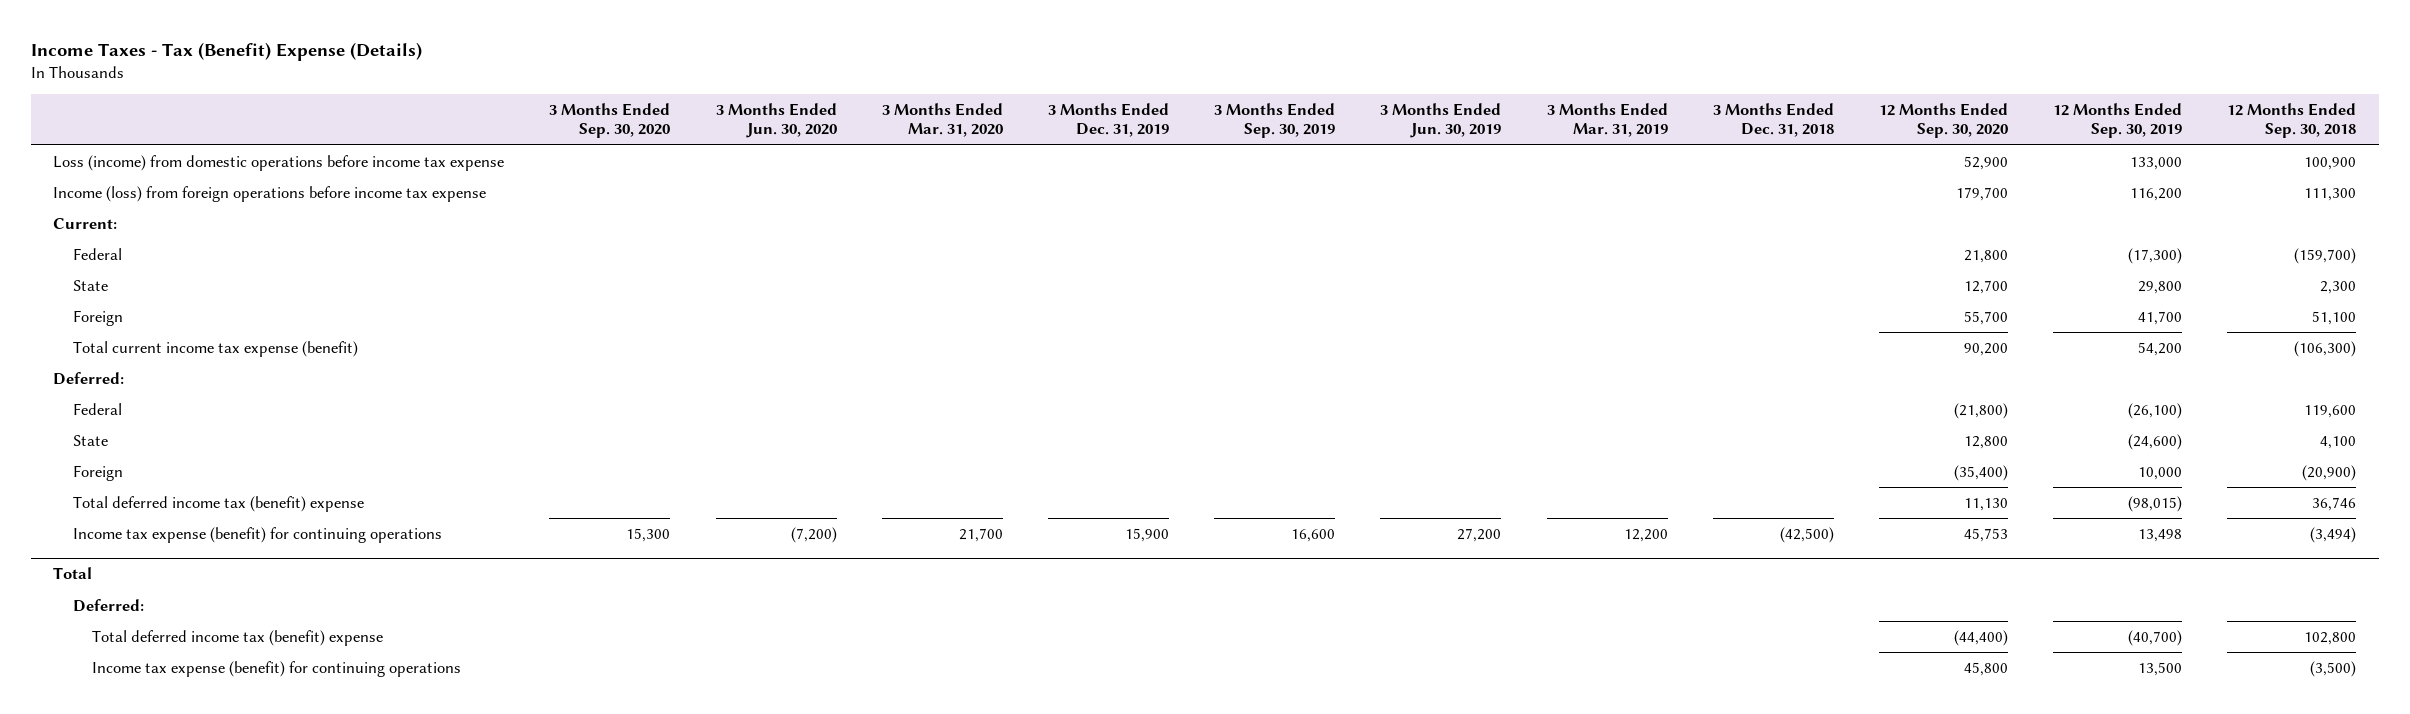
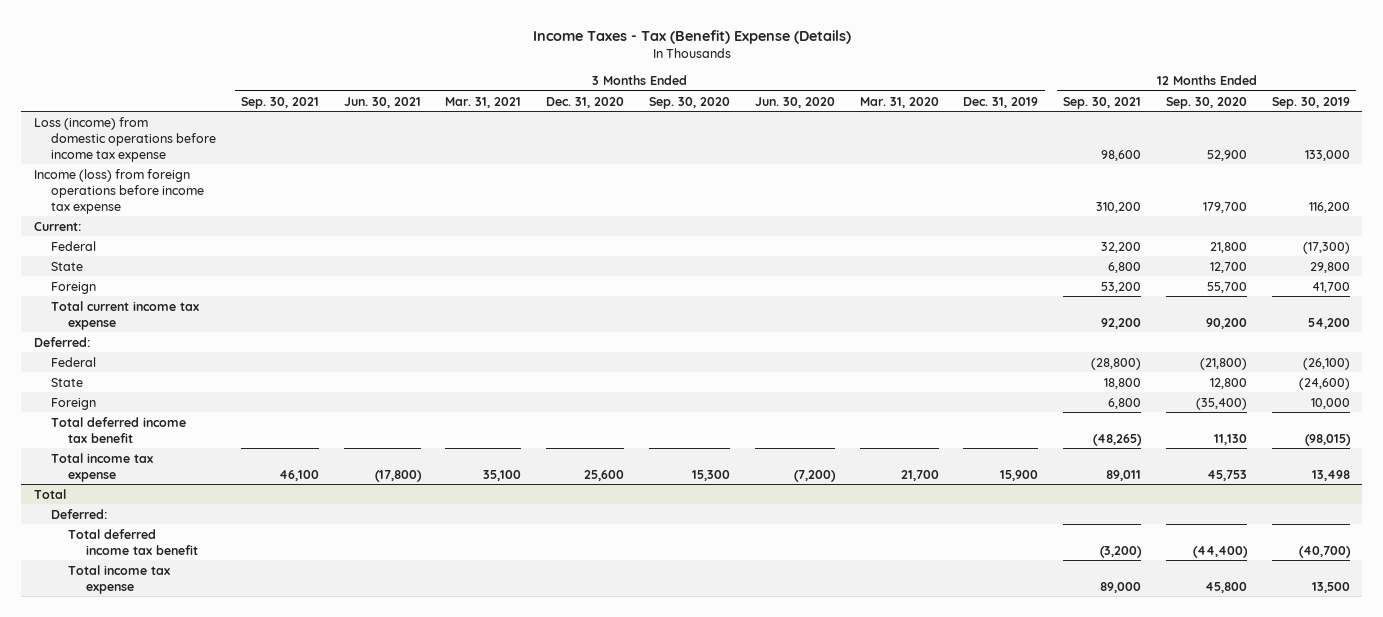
[1214,103,1336,139] 3 Months Ended Sep. 30, 2019 -> none
[1380,103,1502,139] 3 Months Ended Jun. 30, 2019 -> none
[1546,103,1668,138] 3 Months Ended Mar. 31, 2019 -> none
[1712,103,1834,138] 3 Months Ended Dec. 31, 2018 -> none
[2227,103,2357,139] 12 Months Ended Sep. 30, 2018 -> none
none -> [240,96,319,109] Sep. 30, 2021
none -> [343,96,421,108] Jun. 30, 2021
none -> [445,96,522,108] Mar. 31, 2021
none -> [546,96,625,108] Dec. 31, 2020
none -> [1063,96,1142,109] Sep. 30, 2021
[72,341,358,358] Total current income tax expense (benefit) -> [50,300,199,330] Total current income tax expense
[72,496,364,513] Total deferred income tax (benefit) expense -> [50,416,186,443] Total deferred income tax benefit
[72,527,442,544] Income tax expense (benefit) for continuing operations -> [50,452,153,482] Total income tax expense
[91,630,383,647] Total deferred income tax (benefit) expense -> [68,528,198,555] Total deferred income tax benefit
[91,661,461,678] Income tax expense (benefit) for continuing operations -> [68,564,171,594] Total income tax expense

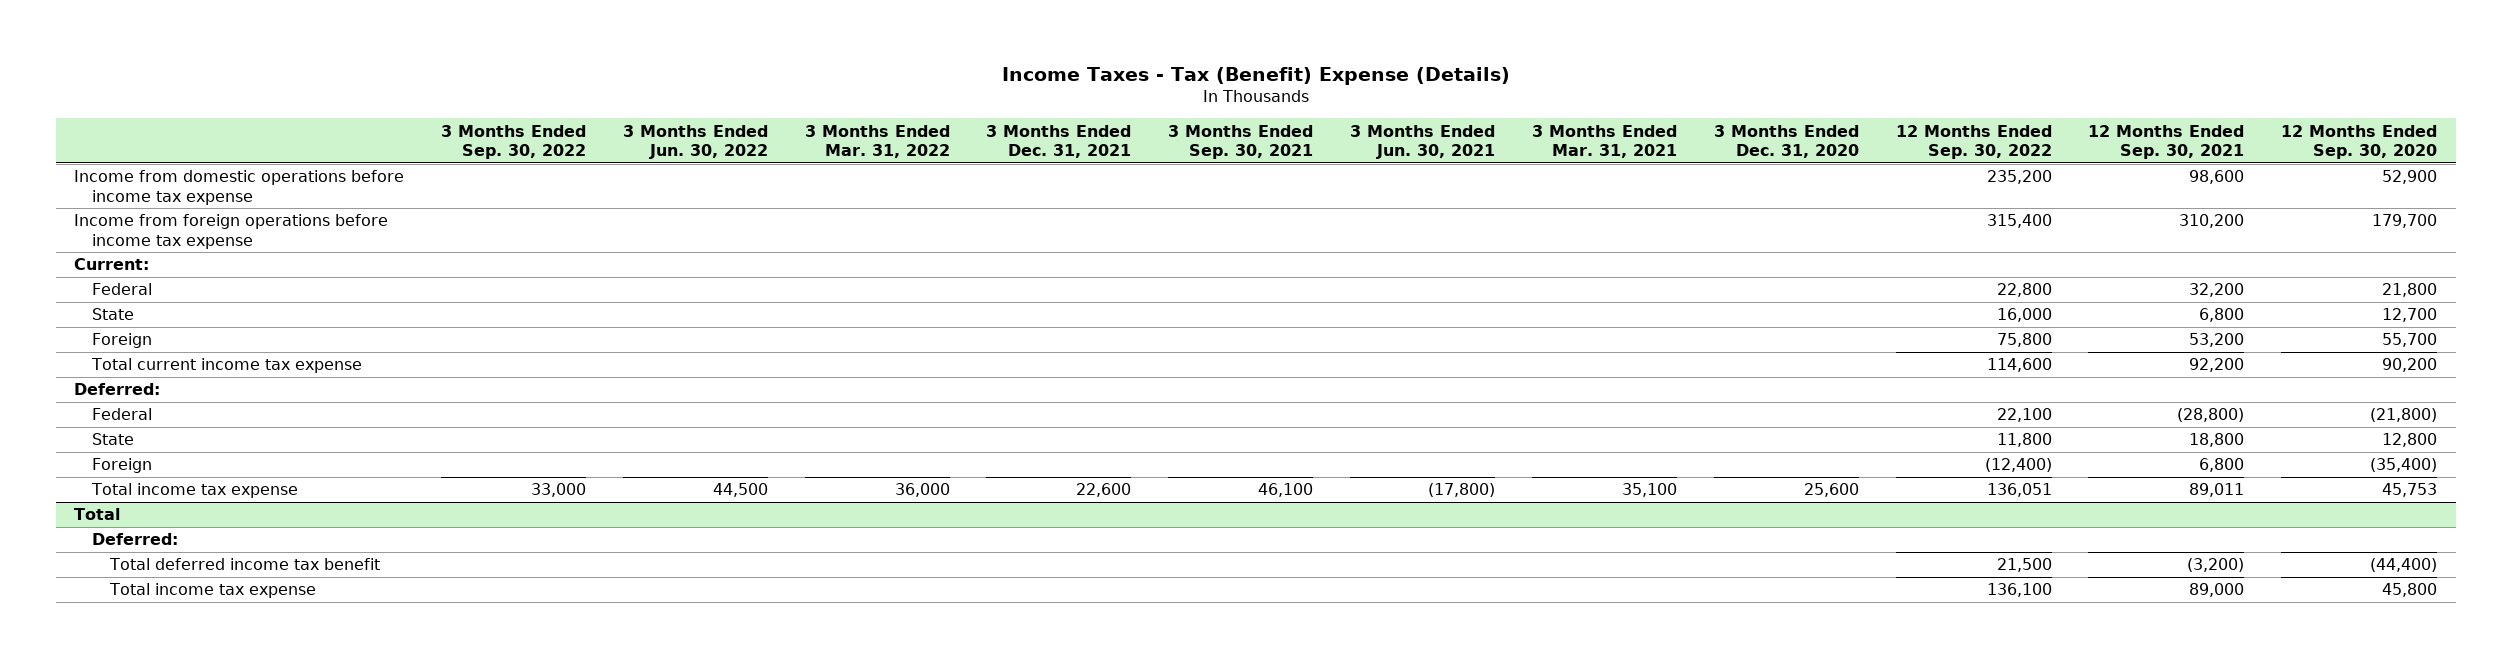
[649,96,731,109] Sep. 30, 2020 -> none
[754,96,835,108] Jun. 30, 2020 -> none
[859,96,939,108] Mar. 31, 2020 -> none
[963,96,1039,108] Dec. 31, 2019 -> none
[1271,96,1350,109] Sep. 30, 2019 -> none
none -> [441,124,587,160] 3 Months Ended Sep. 30, 2022
none -> [622,124,768,160] 3 Months Ended Jun. 30, 2022
none -> [804,124,950,159] 3 Months Ended Mar. 31, 2022
none -> [986,124,1132,159] 3 Months Ended Dec. 31, 2021
none -> [1895,124,2052,160] 12 Months Ended Sep. 30, 2022
[33,116,216,162] Loss (income) from domestic operations before income tax expense -> [74,170,405,205] Income from domestic operations before income tax expense
[33,168,204,214] Income (loss) from foreign operations before income tax expense -> [74,214,389,249] Income from foreign operations before income tax expense
[50,416,186,443] Total deferred income tax benefit -> none

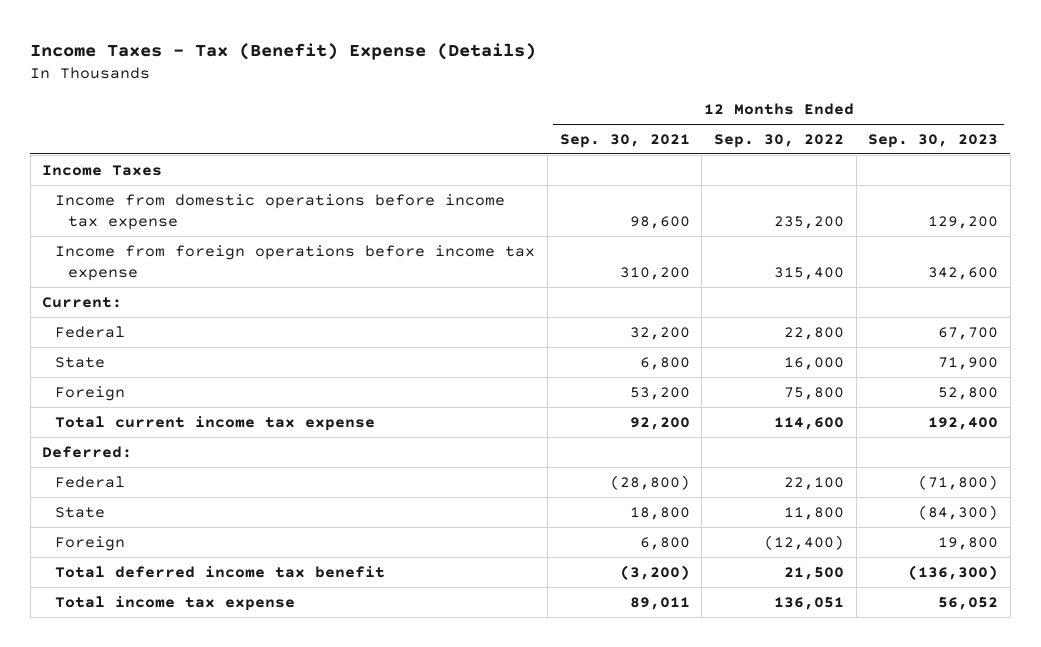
[441,124,587,160] 3 Months Ended Sep. 30, 2022 -> none
[622,124,768,160] 3 Months Ended Jun. 30, 2022 -> none
[804,124,950,159] 3 Months Ended Mar. 31, 2022 -> none
[986,124,1132,159] 3 Months Ended Dec. 31, 2021 -> none
[1168,124,1314,160] 3 Months Ended Sep. 30, 2021 -> none
[1350,124,1496,160] 3 Months Ended Jun. 30, 2021 -> none
[1531,124,1677,159] 3 Months Ended Mar. 31, 2021 -> none
[1713,124,1859,159] 3 Months Ended Dec. 31, 2020 -> none
[2281,124,2438,160] 12 Months Ended Sep. 30, 2020 -> none
none -> [868,133,999,148] Sep. 30, 2023
none -> [42,164,163,176] Income Taxes
[74,508,121,521] Total -> none
[91,533,178,546] Deferred: -> none
[108,583,316,599] Total income tax expense -> none
[90,483,298,499] Total income tax expense -> [55,595,296,611] Total income tax expense

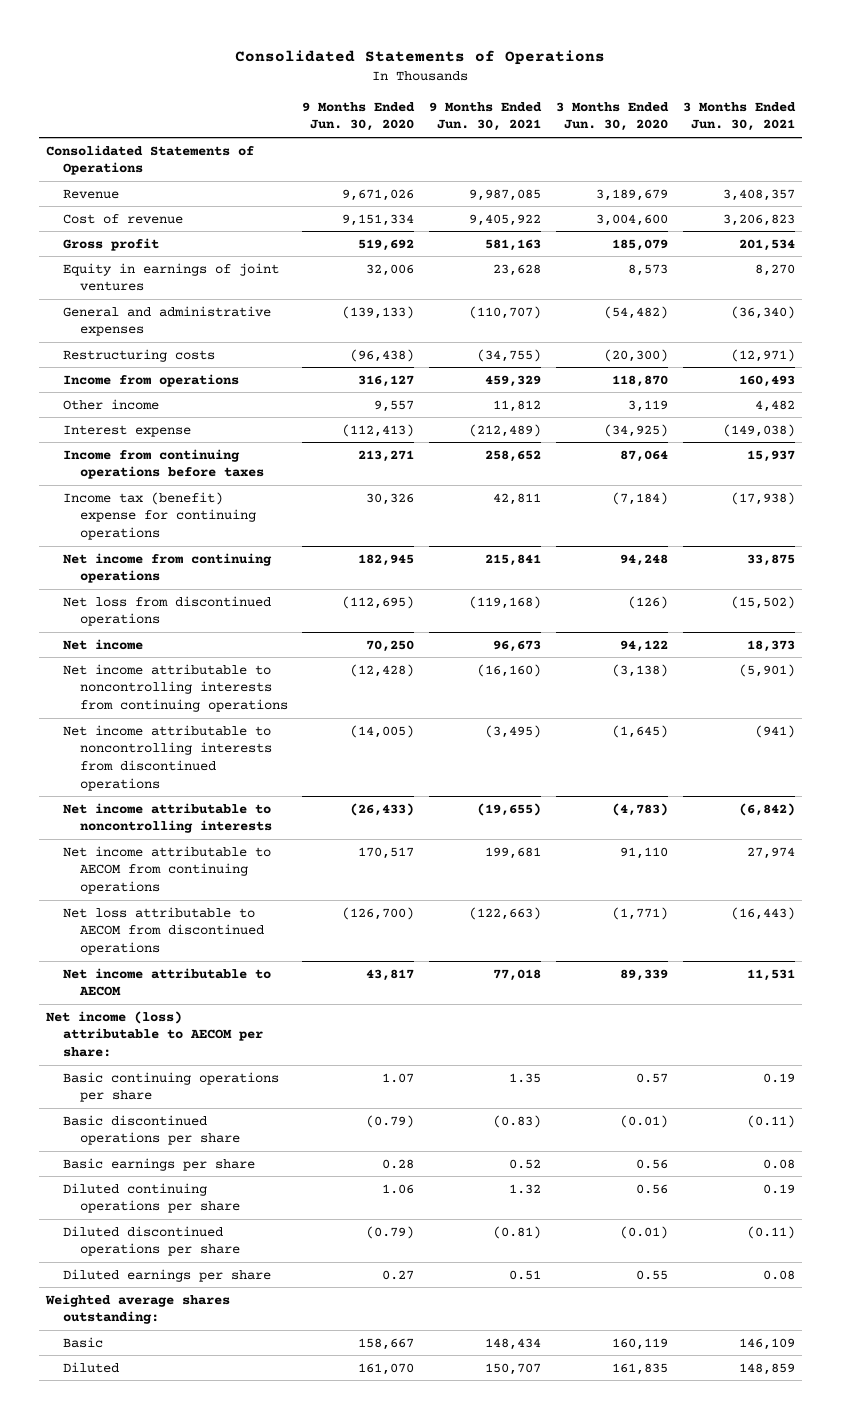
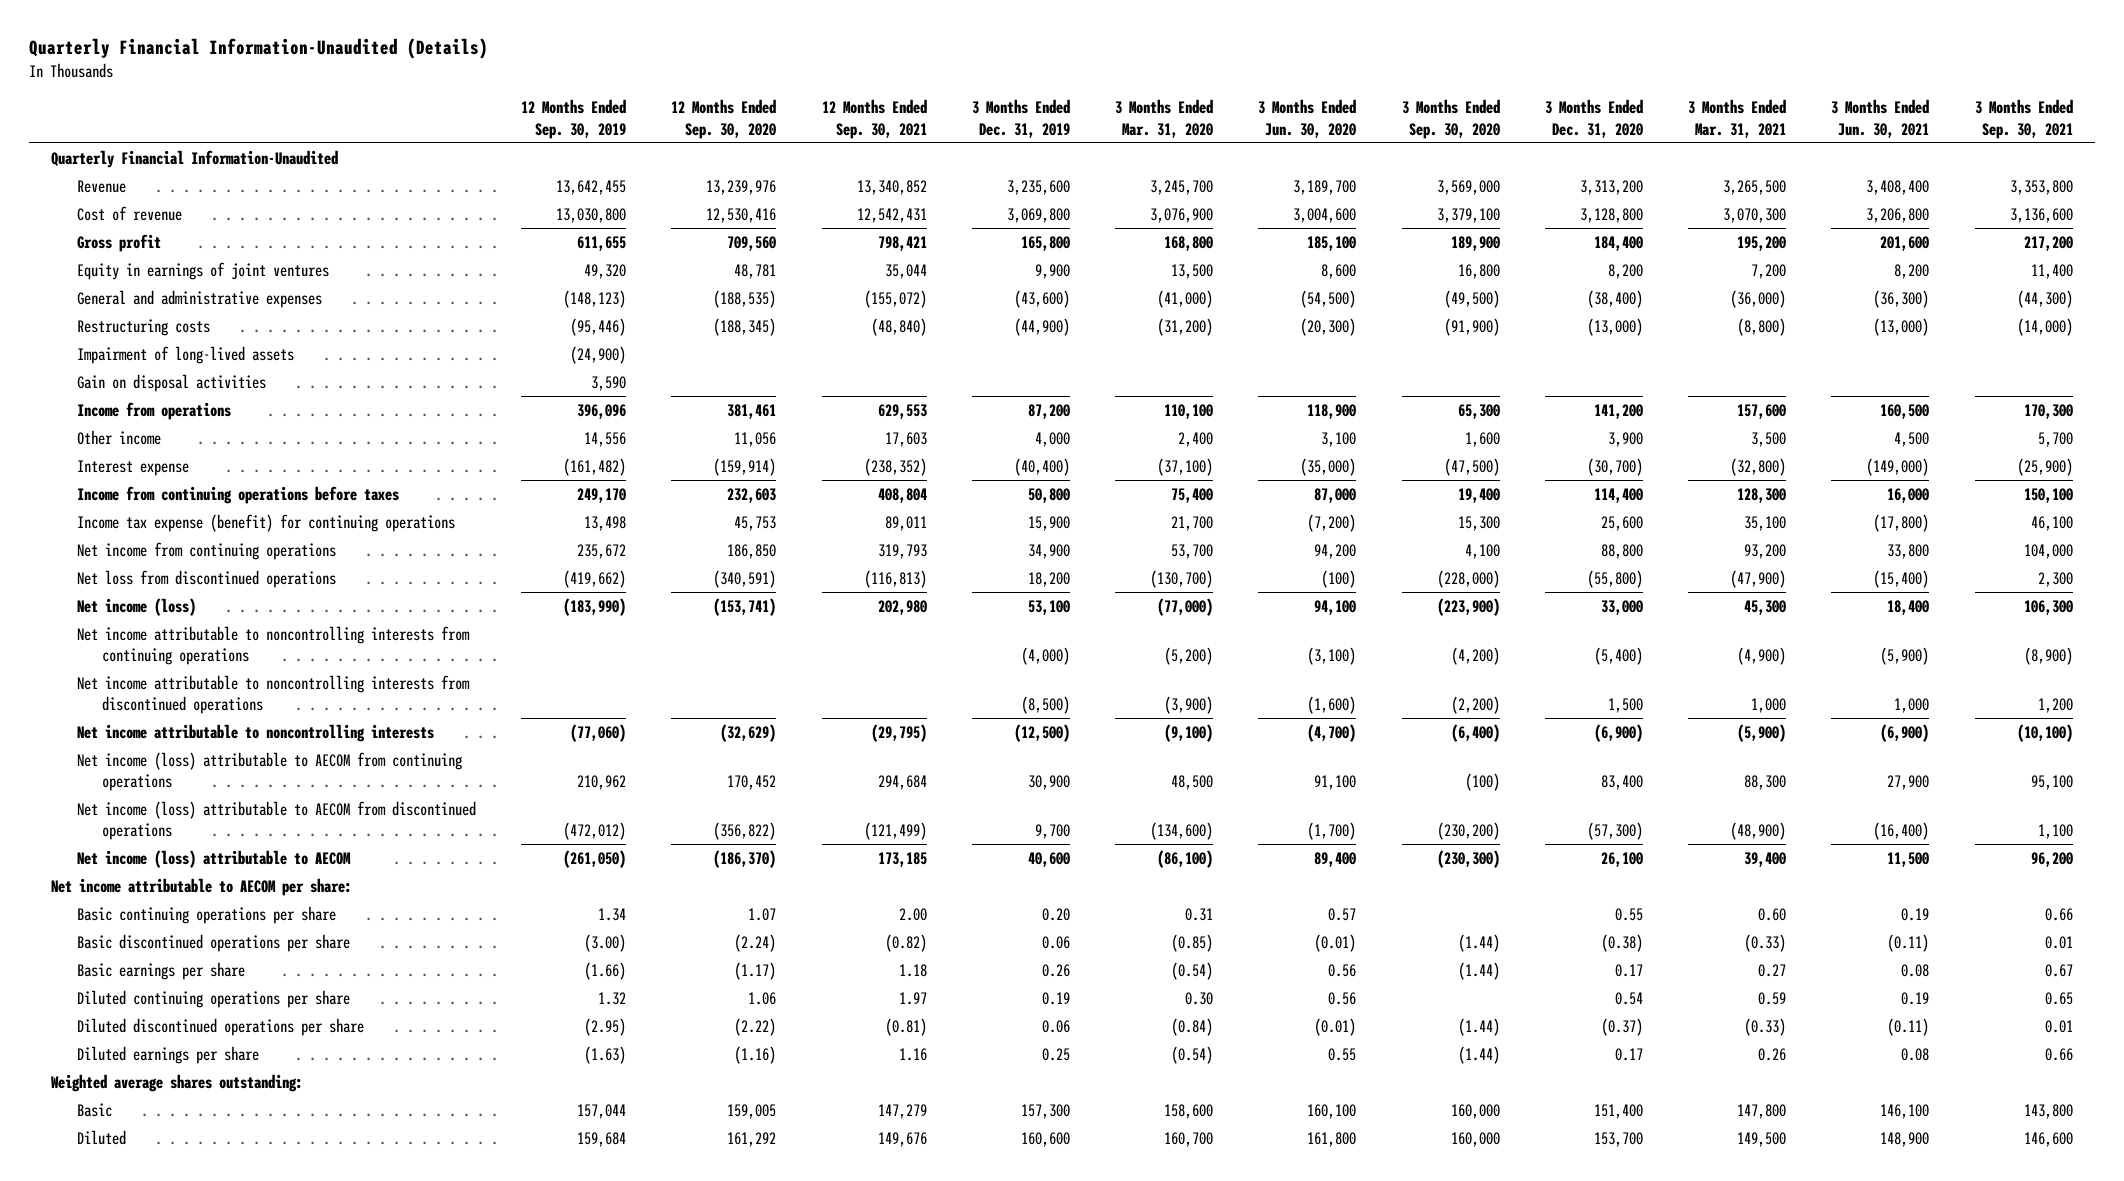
[235,49,606,65] Consolidated Statements of Operations -> [28,38,488,60] Quarterly Financial Information-Unaudited (Details)
[302,101,416,132] 9 Months Ended Jun. 30, 2020 -> none
[429,101,543,132] 9 Months Ended Jun. 30, 2021 -> none
none -> [521,99,627,139] 12 Months Ended Sep. 30, 2019
none -> [671,99,777,139] 12 Months Ended Sep. 30, 2020
none -> [821,99,927,139] 12 Months Ended Sep. 30, 2021
none -> [971,99,1070,138] 3 Months Ended Dec. 31, 2019
none -> [1115,99,1214,138] 3 Months Ended Mar. 31, 2020
none -> [1401,99,1500,139] 3 Months Ended Sep. 30, 2020
none -> [1544,99,1643,138] 3 Months Ended Dec. 31, 2020
none -> [1688,99,1787,138] 3 Months Ended Mar. 31, 2021
none -> [1974,99,2073,139] 3 Months Ended Sep. 30, 2021
[46,144,255,176] Consolidated Statements of Operations -> none
none -> [51,149,339,168] Quarterly Financial Information-Unaudited
[595,188,668,201] 3,189,679 -> [1293,179,1357,195] 3,189,700
[722,188,795,201] 3,408,357 -> [1866,179,1930,195] 3,408,400
[722,213,795,226] 3,206,823 -> [1866,207,1930,223] 3,206,800
[611,238,668,251] 185,079 -> [1307,235,1357,251] 185,100
[738,238,795,251] 201,534 -> [1880,235,1930,251] 201,600
[627,263,668,276] 8,573 -> [1321,263,1357,279] 8,600
[754,263,795,276] 8,270 -> [1894,263,1930,279] 8,200
[603,305,668,319] (54,482) -> [1300,289,1357,308] (54,500)
[730,305,795,319] (36,340) -> [1873,289,1930,308] (36,300)
[730,348,795,362] (12,971) -> [1873,317,1930,336] (13,000)
none -> [76,345,294,364] Impairment of long-lived assets
none -> [76,373,266,392] Gain on disposal activities
[611,374,668,387] 118,870 -> [1307,403,1357,419] 118,900
[738,374,795,387] 160,493 -> [1880,403,1930,419] 160,500
[627,399,668,412] 3,119 -> [1321,431,1357,447] 3,100
[754,399,795,412] 4,482 -> [1894,431,1930,447] 4,500
[603,423,668,437] (34,925) -> [1300,457,1357,476] (35,000)
[722,423,795,437] (149,038) -> [1866,457,1930,476] (149,000)
[619,449,668,462] 87,064 -> [1314,487,1357,503] 87,000
[746,449,795,462] 15,937 -> [1887,487,1930,503] 16,000
[63,491,256,541] Income tax (benefit) expense for continuing operations -> [76,513,455,532] Income tax expense (benefit) for continuing operations
[611,491,668,505] (7,184) -> [1307,513,1357,532] (7,200)
[730,491,795,505] (17,938) -> [1873,513,1930,532] (17,800)
[619,553,668,566] 94,248 -> [1314,543,1357,559] 94,200
[746,553,795,566] 33,875 -> [1887,543,1930,559] 33,800
[627,595,668,609] (126) -> [1321,569,1357,588] (100)
[730,595,795,609] (15,502) -> [1873,569,1930,588] (15,400)
[63,638,144,650] Net income -> [76,597,196,616] Net income (loss)
[619,639,668,652] 94,122 -> [1314,599,1357,615] 94,100
[746,639,795,652] 18,373 -> [1887,599,1930,615] 18,400
[611,663,668,677] (3,138) -> [1307,647,1357,666] (3,100)
[738,663,795,677] (5,901) -> [1880,647,1930,666] (5,900)
[611,724,668,738] (1,645) -> [1307,696,1357,715] (1,600)
[754,724,795,738] (941) -> [1894,698,1930,714] 1,000
[611,802,668,816] (4,783) -> [1307,723,1357,742] (4,700)
[738,802,795,816] (6,842) -> [1880,723,1930,742] (6,900)
[63,845,272,895] Net income attributable to AECOM from continuing operations -> [76,751,462,792] Net income (loss) attributable to AECOM from continuing operations
[619,846,668,859] 91,110 -> [1314,775,1357,791] 91,100
[746,846,795,859] 27,974 -> [1887,775,1930,791] 27,900
[63,906,264,956] Net loss attributable to AECOM from discontinued operations -> [76,800,476,841] Net income (loss) attributable to AECOM from discontinued operations
[611,906,668,920] (1,771) -> [1307,822,1357,841] (1,700)
[730,906,795,920] (16,443) -> [1873,822,1930,841] (16,400)
[63,967,272,997] Net income attributable to AECOM -> [76,849,351,868] Net income (loss) attributable to AECOM
[619,968,668,981] 89,339 -> [1314,851,1357,867] 89,400
[746,968,795,981] 11,531 -> [1887,851,1930,867] 11,500
[46,1010,264,1058] Net income (loss) attributable to AECOM per share: -> [51,877,353,896] Net income attributable to AECOM per share:
[611,1337,668,1350] 160,119 -> [1307,1103,1357,1119] 160,100
[738,1337,795,1350] 146,109 -> [1880,1103,1930,1119] 146,100
[611,1362,668,1375] 161,835 -> [1307,1131,1357,1147] 161,800
[738,1362,795,1375] 148,859 -> [1880,1131,1930,1147] 148,900

